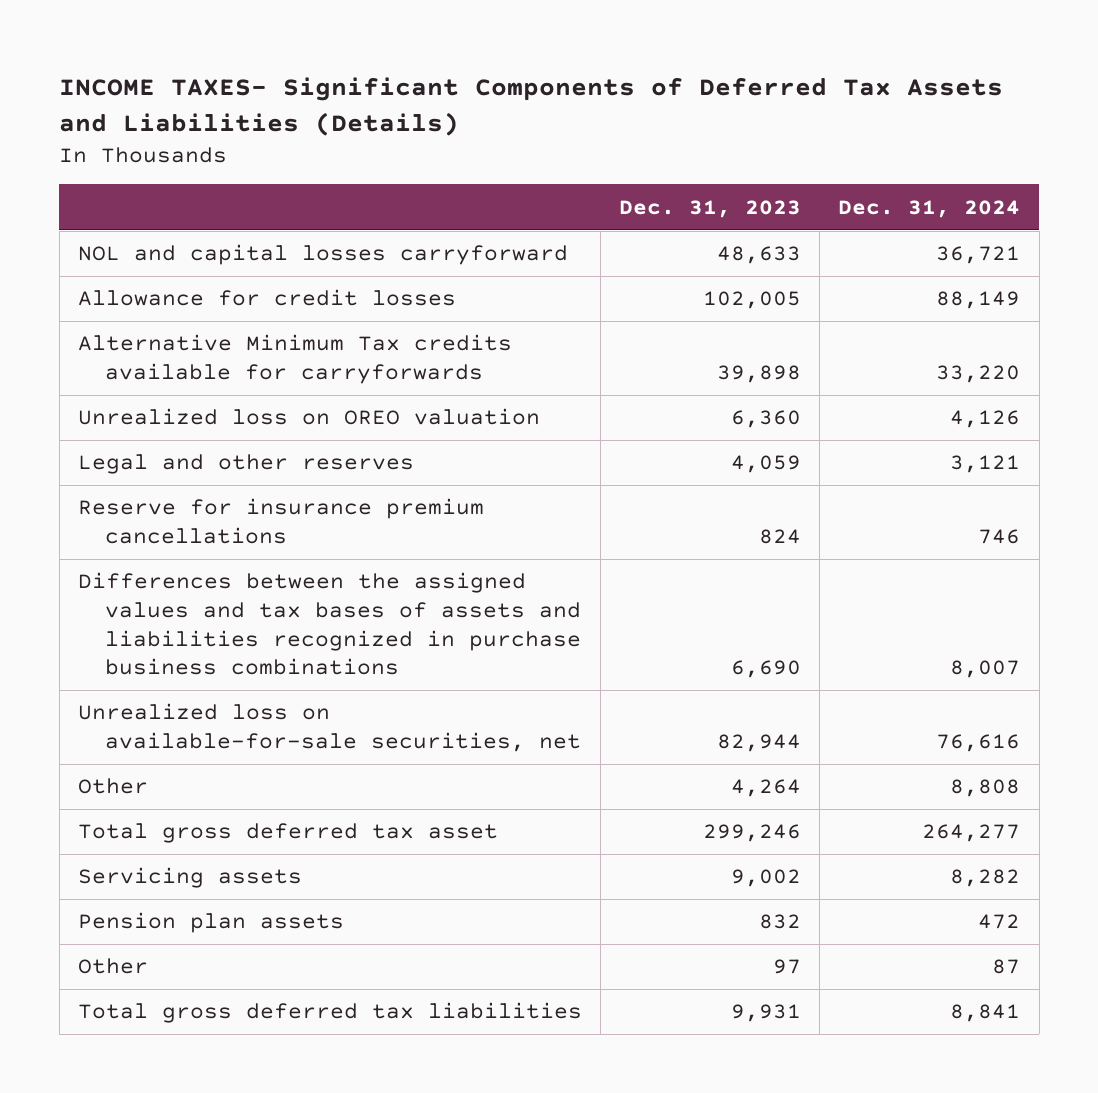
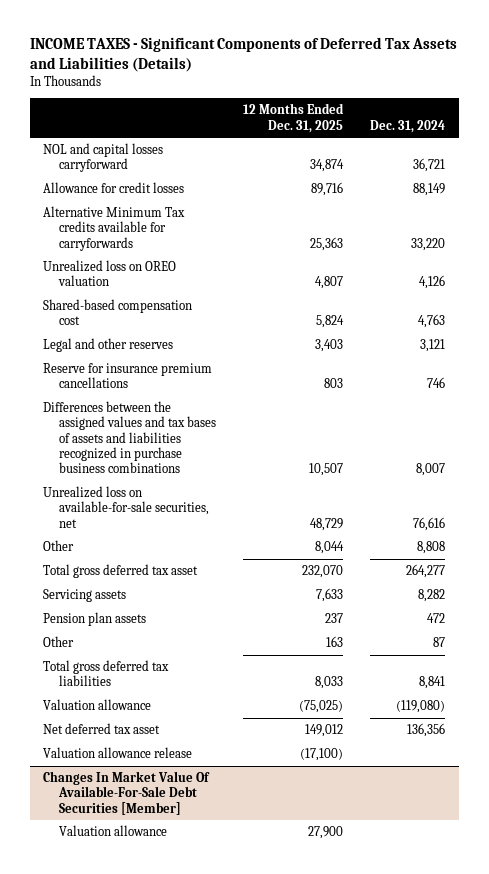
[59,76,1004,136] INCOME TAXES- Significant Components of Deferred Tax Assets and Liabilities (Details) -> [29,37,457,72] INCOME TAXES - Significant Components of Deferred Tax Assets and Liabilities (Details)
[619,199,802,218] Dec. 31, 2023 -> none
none -> [242,103,344,133] 12 Months Ended Dec. 31, 2025
none -> [43,299,193,326] Shared-based compensation cost
none -> [43,699,152,711] Valuation allowance
none -> [43,723,161,735] Net deferred tax asset
none -> [43,747,193,759] Valuation allowance release
none -> [43,771,211,815] Changes In Market Value Of Available-For-Sale Debt Securities [Member]
none -> [58,825,167,837] Valuation allowance

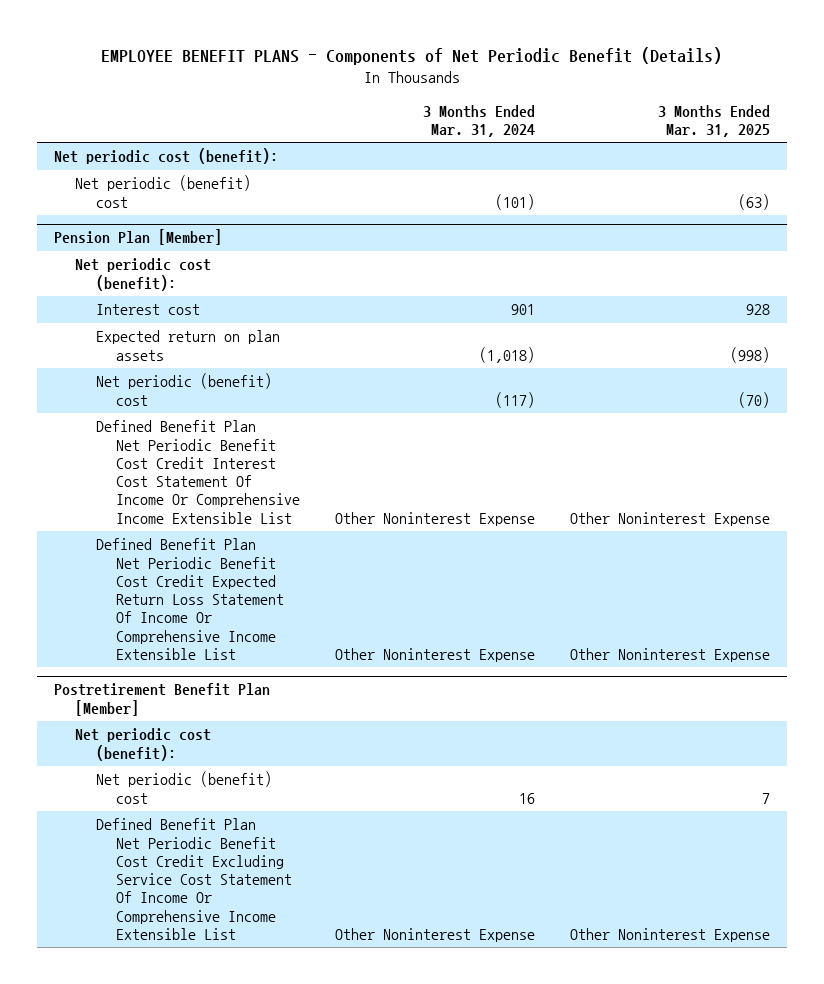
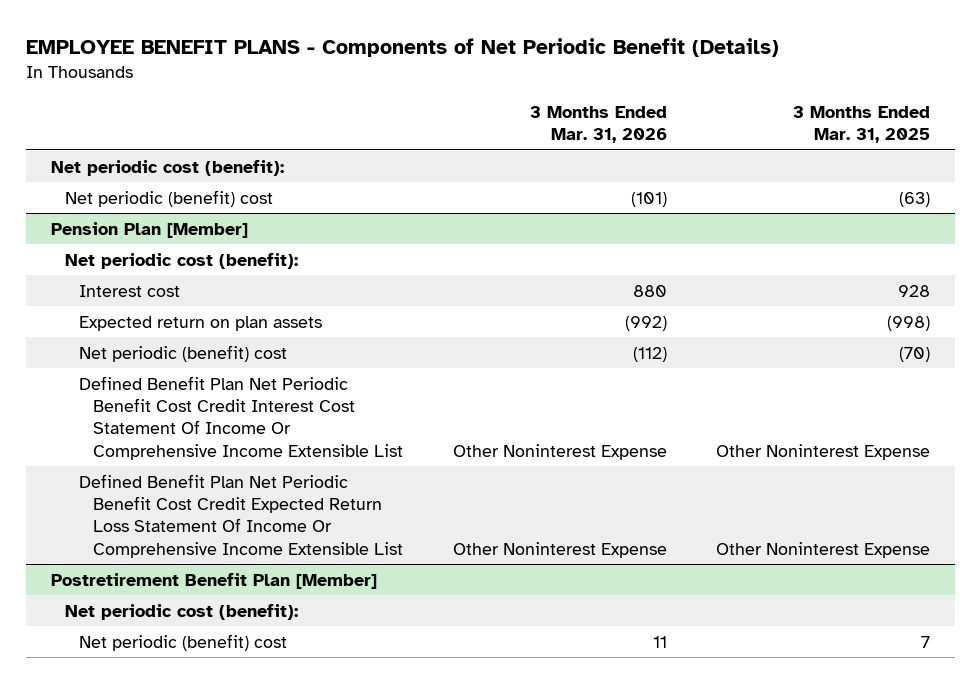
[422,104,535,138] 3 Months Ended Mar. 31, 2024 -> none
none -> [529,106,667,144] 3 Months Ended Mar. 31, 2026
[95,818,293,940] Defined Benefit Plan Net Periodic Benefit Cost Credit Excluding Service Cost Statement Of Income Or Comprehensive Income Extensible List -> none

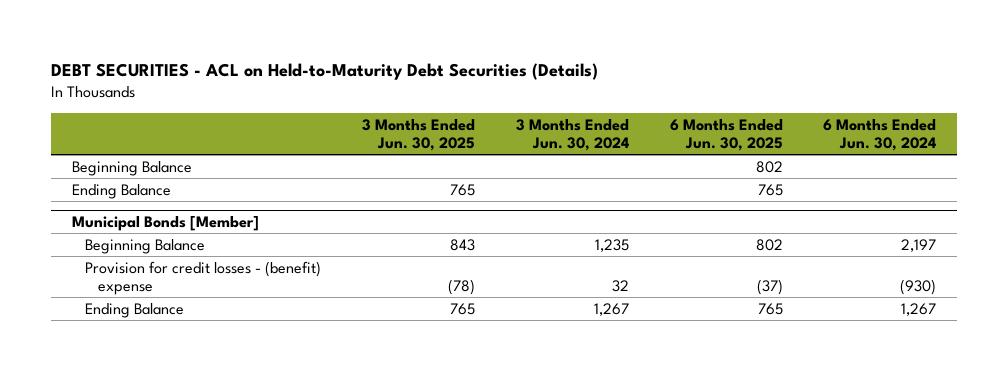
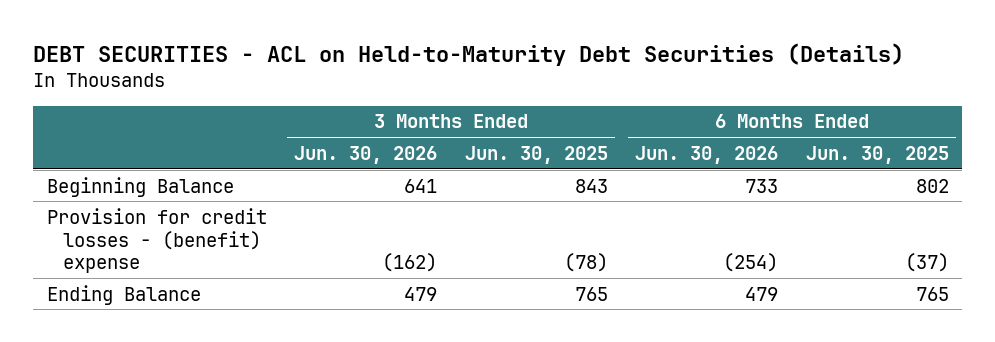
[515,118,629,152] 3 Months Ended Jun. 30, 2024 -> none
[823,118,937,152] 6 Months Ended Jun. 30, 2024 -> none
none -> [294,145,438,164] Jun. 30, 2026
none -> [635,145,779,164] Jun. 30, 2026
[71,160,192,176] Beginning Balance -> none
[71,183,171,199] Ending Balance -> none
[71,215,259,231] Municipal Bonds [Member] -> none

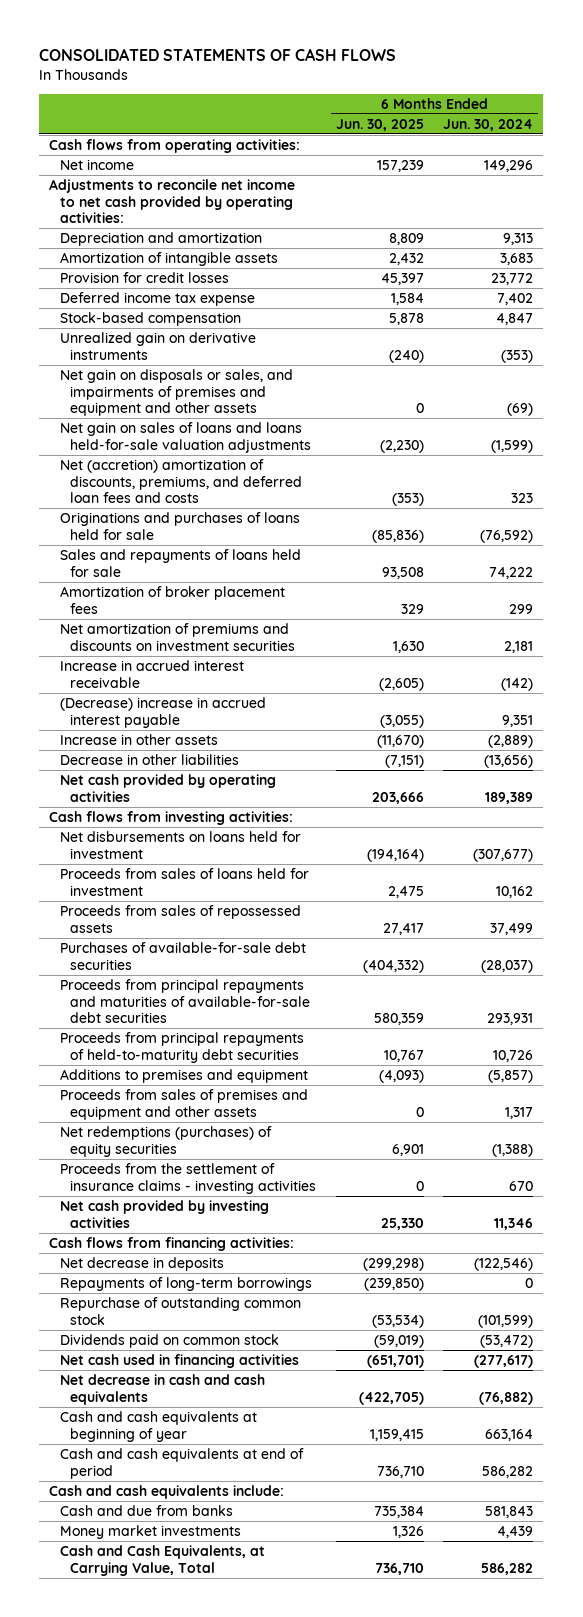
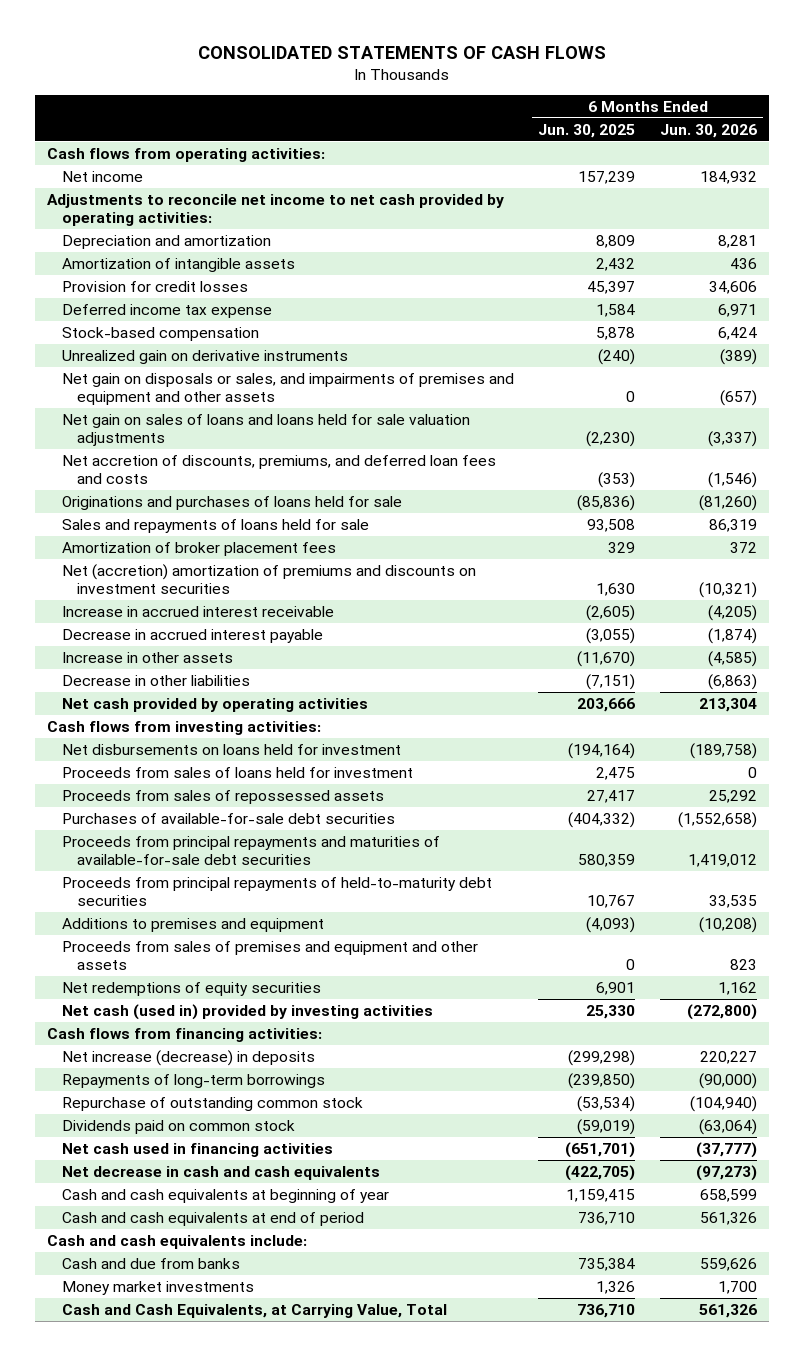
[443,118,534,131] Jun. 30, 2024 -> none
none -> [659,123,757,138] Jun. 30, 2026
[59,422,312,453] Net gain on sales of loans and loans held-for-sale valuation adjustments -> [62,413,471,447] Net gain on sales of loans and loans held for sale valuation adjustments
[59,459,303,504] Net (accretion) amortization of discounts, premiums, and deferred loan fees and costs -> [62,454,497,485] Net accretion of discounts, premiums, and deferred loan fees and costs
[59,623,296,651] Net amortization of premiums and discounts on investment securities -> [62,563,477,595] Net (accretion) amortization of premiums and discounts on investment securities
[59,697,266,728] (Decrease) increase in accrued interest payable -> [62,628,324,643] Decrease in accrued interest payable
[59,1163,317,1194] Proceeds from the settlement of insurance claims - investing activities -> none
[59,1126,272,1157] Net redemptions (purchases) of equity securities -> [62,981,322,996] Net redemptions of equity securities
[59,1200,269,1228] Net cash provided by investing activities -> [62,1003,434,1020] Net cash (used in) provided by investing activities
[59,1257,224,1272] Net decrease in deposits -> [62,1049,316,1066] Net increase (decrease) in deposits

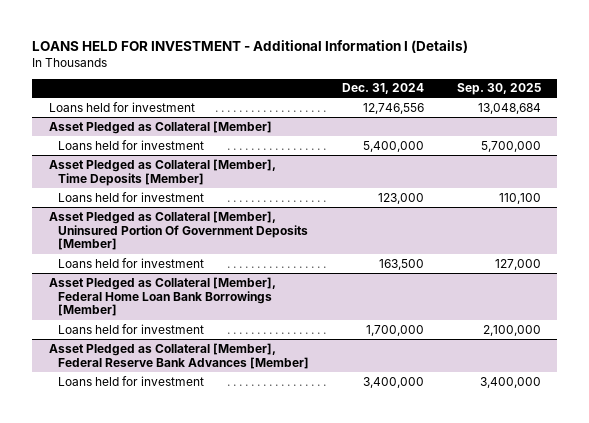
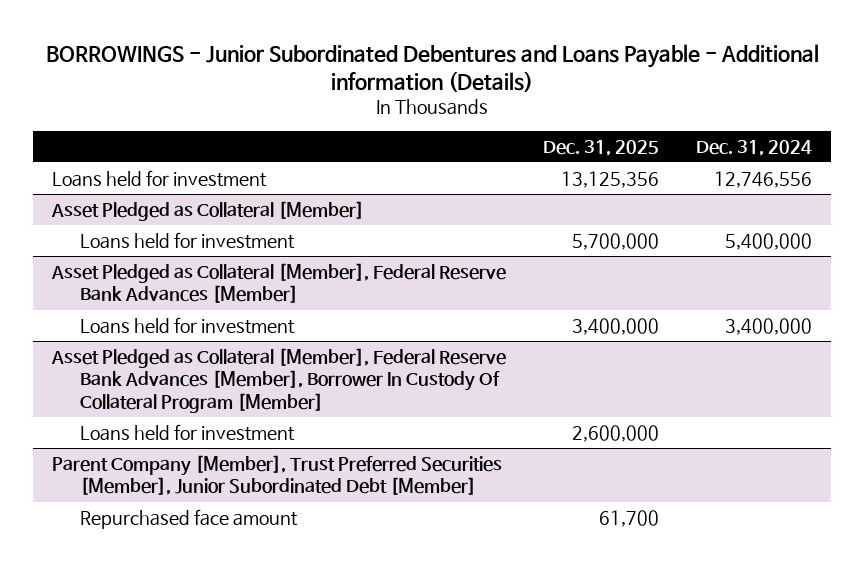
[32,39,469,53] LOANS HELD FOR INVESTMENT - Additional Information I (Details) -> [46,44,820,92] BORROWINGS - Junior Subordinated Debentures and Loans Payable - Additional information (Details)
[456,83,541,96] Sep. 30, 2025 -> none
none -> [543,139,660,156] Dec. 31, 2025
[48,158,276,186] Asset Pledged as Collateral [Member], Time Deposits [Member] -> none
[58,191,205,202] Loans held for investment -> none
[48,210,309,251] Asset Pledged as Collateral [Member], Uninsured Portion Of Government Deposits [Member] -> none
[58,257,205,268] Loans held for investment -> none
[48,276,276,317] Asset Pledged as Collateral [Member], Federal Home Loan Bank Borrowings [Member] -> none
[58,323,205,334] Loans held for investment -> none
none -> [51,347,507,413] Asset Pledged as Collateral [Member], Federal Reserve Bank Advances [Member], Borrower In Custody Of Collateral Program [Member]
none -> [79,423,295,441] Loans held for investment
none -> [52,454,503,496] Parent Company [Member], Trust Preferred Securities [Member], Junior Subordinated Debt [Member]
none -> [79,508,298,529] Repurchased face amount

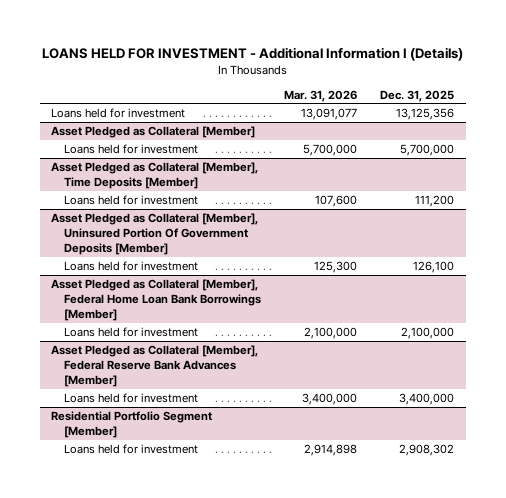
[46,44,820,92] BORROWINGS - Junior Subordinated Debentures and Loans Payable - Additional information (Details) -> [41,46,463,61] LOANS HELD FOR INVESTMENT - Additional Information I (Details)
[696,139,813,156] Dec. 31, 2024 -> none
none -> [283,89,357,102] Mar. 31, 2026
none -> [51,162,259,190] Asset Pledged as Collateral [Member], Time Deposits [Member]
none -> [63,195,198,206] Loans held for investment
none -> [51,213,259,256] Asset Pledged as Collateral [Member], Uninsured Portion Of Government Deposits [Member]
none -> [63,261,198,272] Loans held for investment
none -> [51,279,261,322] Asset Pledged as Collateral [Member], Federal Home Loan Bank Borrowings [Member]
none -> [63,327,198,338] Loans held for investment
[51,347,507,413] Asset Pledged as Collateral [Member], Federal Reserve Bank Advances [Member], Borrower In Custody Of Collateral Program [Member] -> none
[52,454,503,496] Parent Company [Member], Trust Preferred Securities [Member], Junior Subordinated Debt [Member] -> none
[79,508,298,529] Repurchased face amount -> none
none -> [51,411,213,439] Residential Portfolio Segment [Member]
[572,424,660,442] 2,600,000 -> [399,444,455,457] 2,908,302

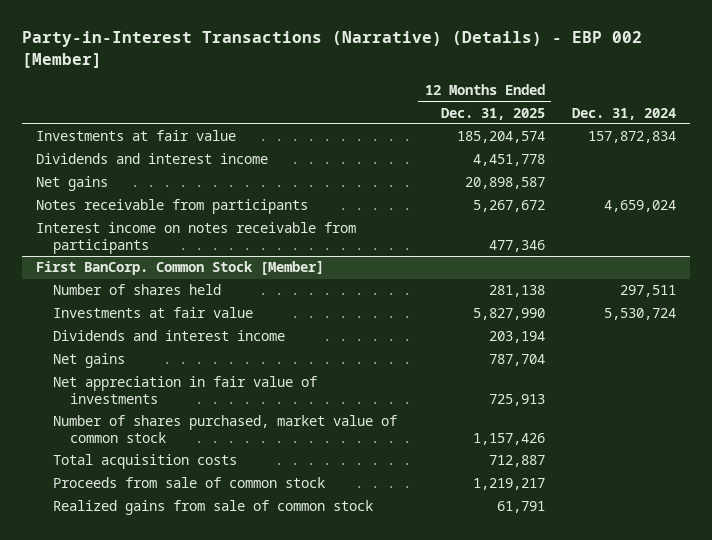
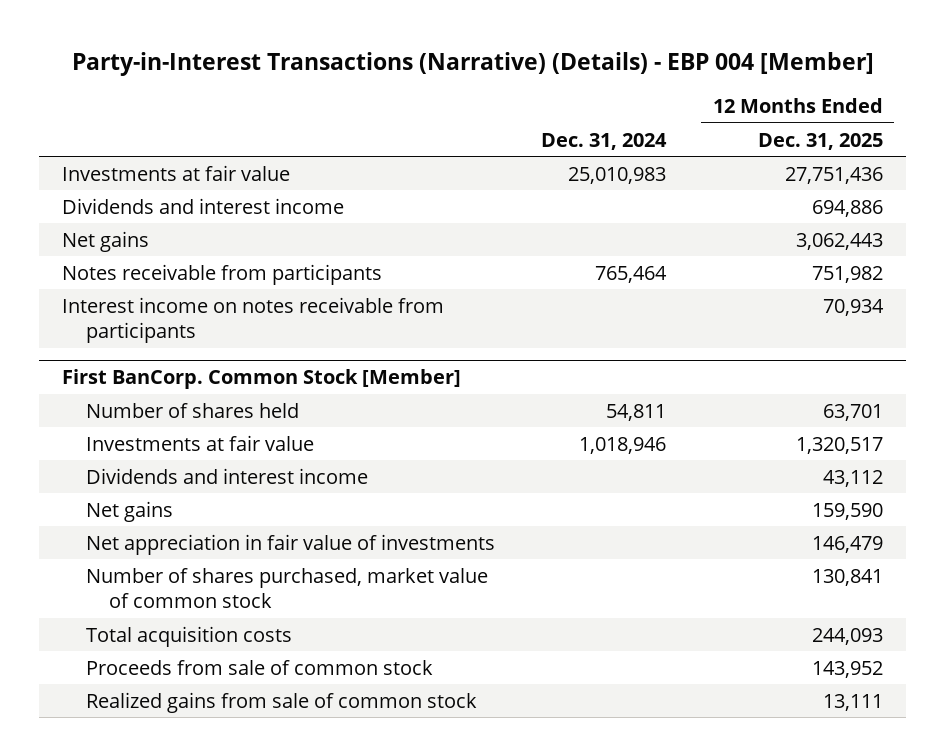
[21,31,642,68] Party-in-Interest Transactions (Narrative) (Details) - EBP 002 [Member] -> [71,51,874,76] Party-in-Interest Transactions (Narrative) (Details) - EBP 004 [Member]
[456,131,545,144] 185,204,574 -> [784,166,883,184] 27,751,436
[588,131,677,144] 157,872,834 -> [568,166,667,184] 25,010,983
[472,154,545,167] 4,451,778 -> [811,199,883,217] 694,886
[464,177,545,190] 20,898,587 -> [795,232,883,250] 3,062,443
[472,200,545,213] 5,267,672 -> [811,265,883,283] 751,982
[604,200,677,213] 4,659,024 -> [595,265,668,283] 765,464
[488,240,545,253] 477,346 -> [822,298,884,316] 70,934
[488,285,545,298] 281,138 -> [822,403,883,421] 63,701
[620,285,677,298] 297,511 -> [606,403,667,421] 54,811
[472,308,545,321] 5,827,990 -> [795,436,883,454] 1,320,517
[604,308,677,321] 5,530,724 -> [579,436,667,454] 1,018,946
[488,331,545,344] 203,194 -> [822,469,883,487] 43,112
[488,354,545,367] 787,704 -> [811,502,883,520] 159,590
[488,394,545,407] 725,913 -> [811,535,883,553] 146,479
[472,433,545,446] 1,157,426 -> [811,568,883,586] 130,841
[488,455,545,468] 712,887 -> [811,627,883,645] 244,093
[472,478,545,491] 1,219,217 -> [811,660,883,678] 143,952
[496,501,545,514] 61,791 -> [822,693,883,711] 13,111

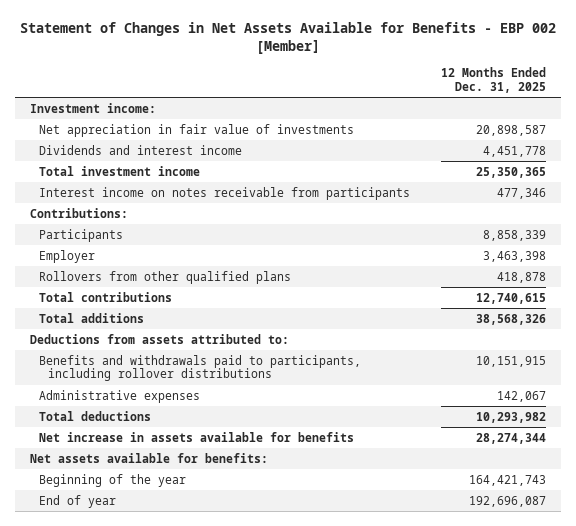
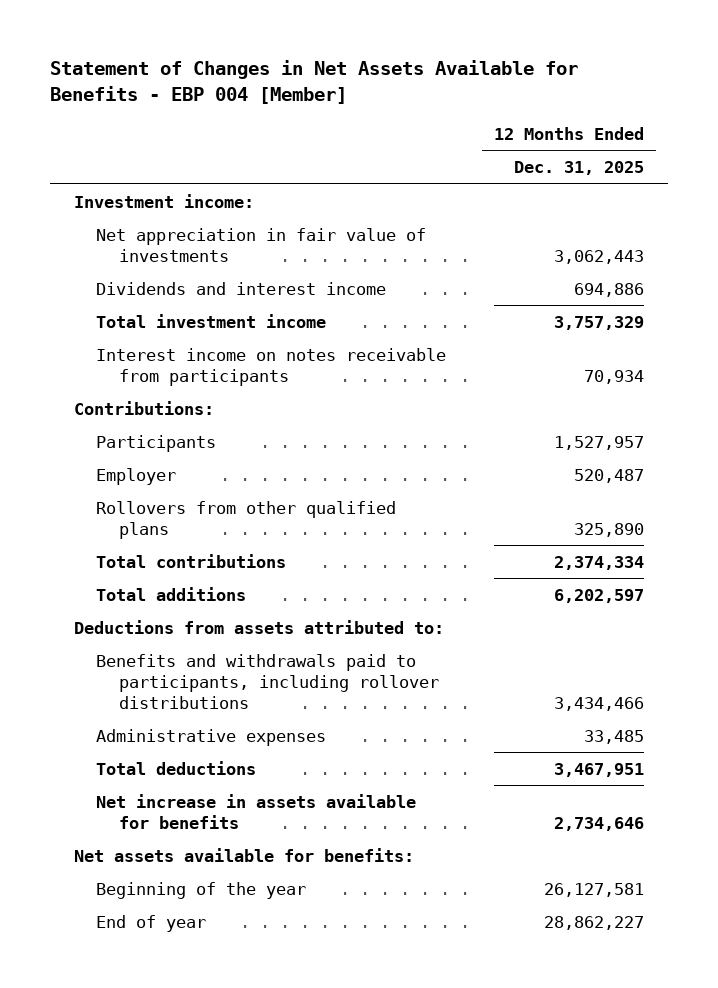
[19,22,556,55] Statement of Changes in Net Assets Available for Benefits - EBP 002 [Member] -> [49,60,578,104] Statement of Changes in Net Assets Available for Benefits - EBP 004 [Member]
[475,124,546,136] 20,898,587 -> [554,249,645,264] 3,062,443
[482,145,546,157] 4,451,778 -> [574,282,645,297] 694,886
[475,166,546,178] 25,350,365 -> [554,315,645,330] 3,757,329
[496,187,546,199] 477,346 -> [584,369,645,384] 70,934
[482,229,546,241] 8,858,339 -> [554,435,645,450] 1,527,957
[482,250,546,262] 3,463,398 -> [574,468,645,483] 520,487
[496,271,546,283] 418,878 -> [574,522,645,537] 325,890
[475,292,546,304] 12,740,615 -> [554,555,645,570] 2,374,334
[475,313,546,325] 38,568,326 -> [554,588,645,603] 6,202,597
[475,355,546,367] 10,151,915 -> [554,696,645,711] 3,434,466
[496,390,546,402] 142,067 -> [584,729,645,744] 33,485
[475,411,546,423] 10,293,982 -> [554,762,645,777] 3,467,951
[475,432,546,444] 28,274,344 -> [554,816,645,831] 2,734,646
[468,474,546,486] 164,421,743 -> [544,882,645,897] 26,127,581
[468,495,546,507] 192,696,087 -> [544,915,645,930] 28,862,227

